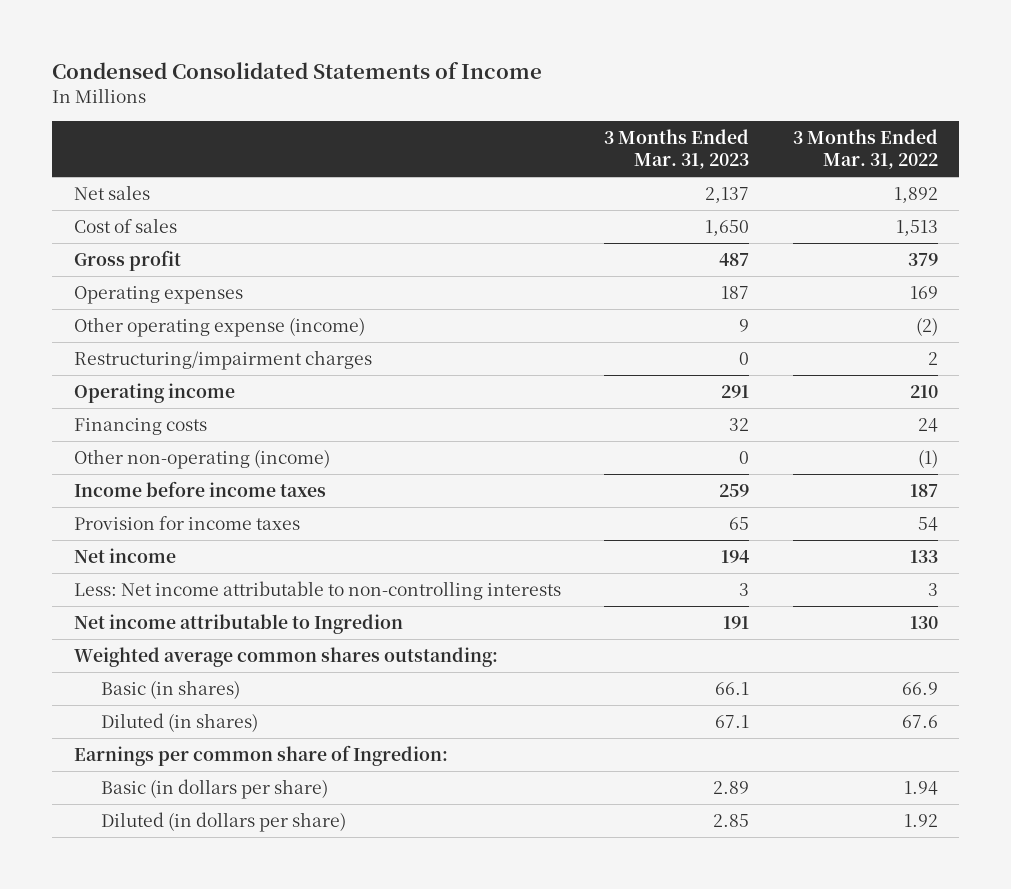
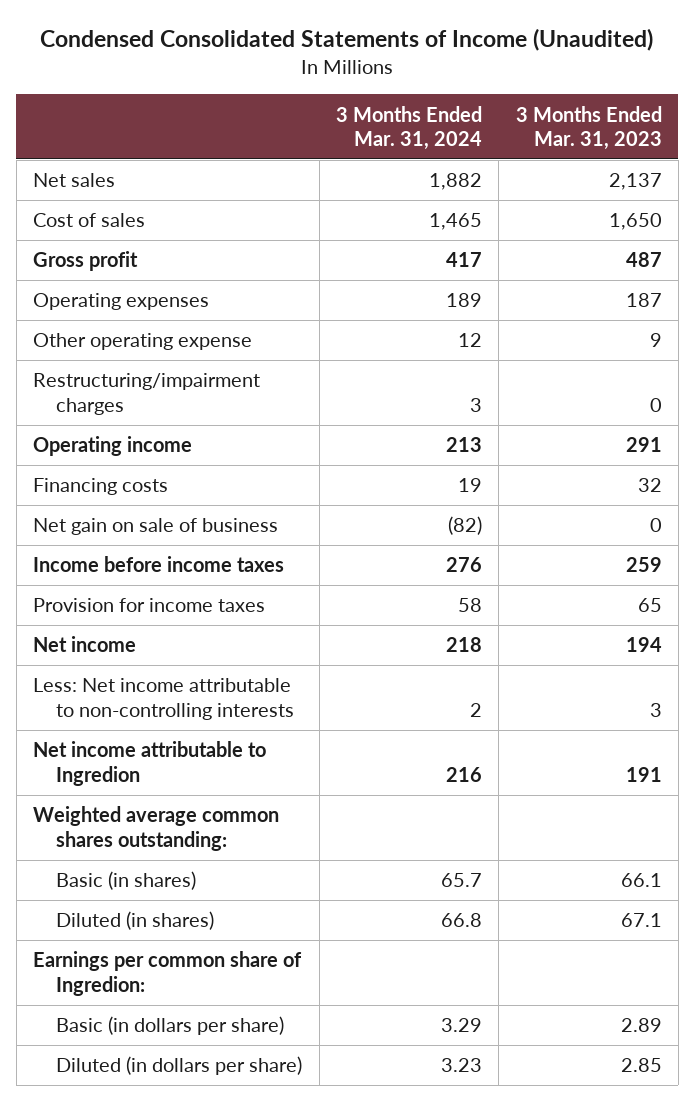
[51,62,542,80] Condensed Consolidated Statements of Income -> [40,28,654,52] Condensed Consolidated Statements of Income (Unaudited)
[792,128,938,170] 3 Months Ended Mar. 31, 2022 -> none
none -> [335,105,482,151] 3 Months Ended Mar. 31, 2024
[73,316,365,337] Other operating expense (income) -> [32,333,252,351] Other operating expense
[73,448,330,469] Other non-operating (income) -> none
none -> [32,518,278,536] Net gain on sale of business

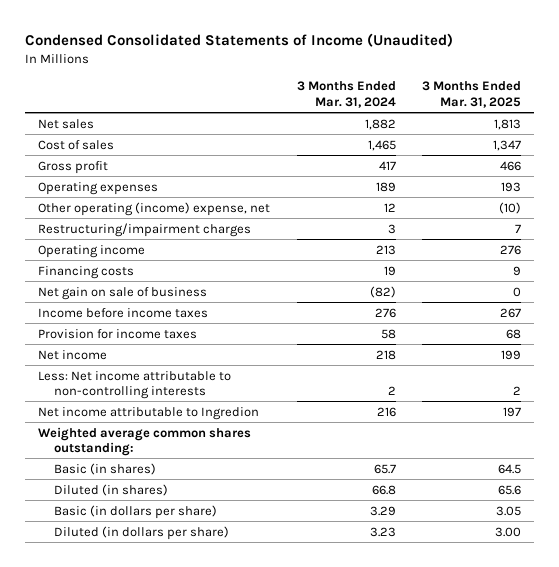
[515,105,662,151] 3 Months Ended Mar. 31, 2023 -> none
none -> [421,81,521,108] 3 Months Ended Mar. 31, 2025
[32,333,252,351] Other operating expense -> [38,201,271,216] Other operating (income) expense, net
[32,951,302,996] Earnings per common share of Ingredion: -> none

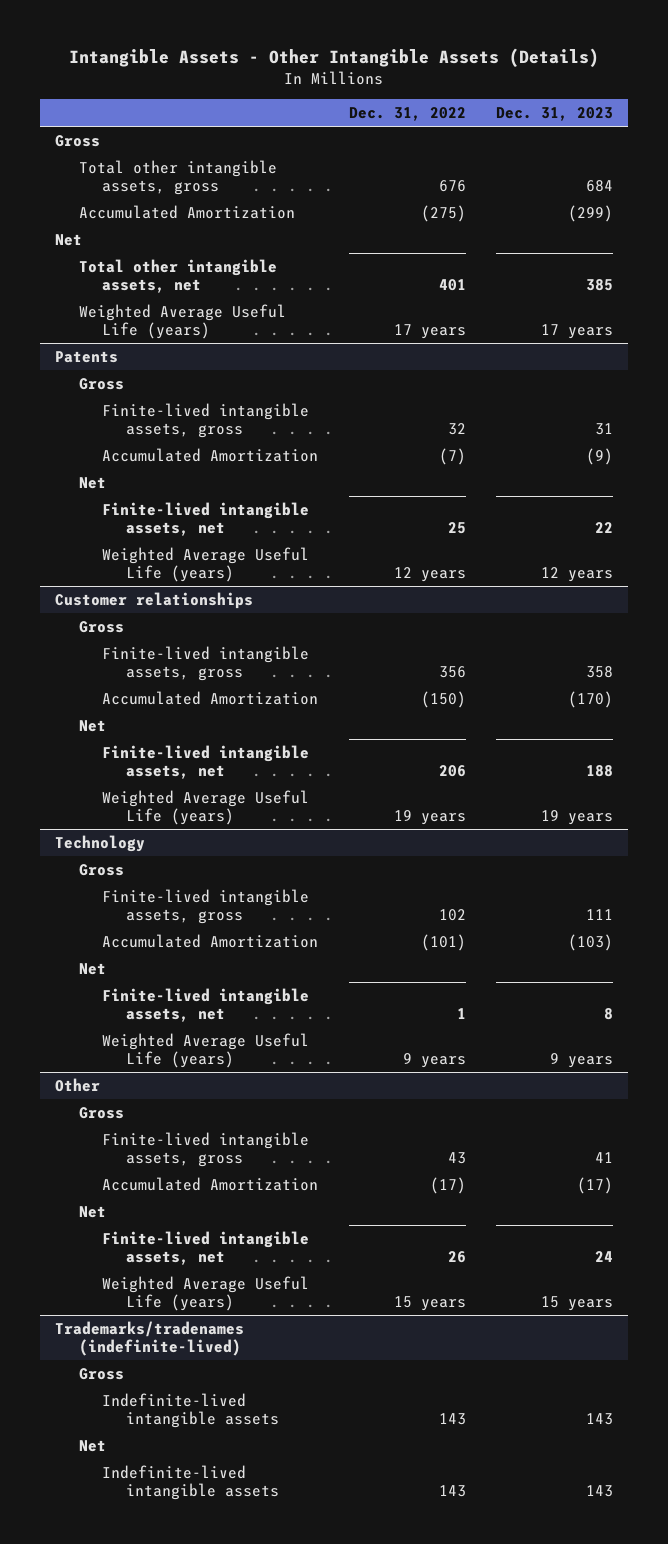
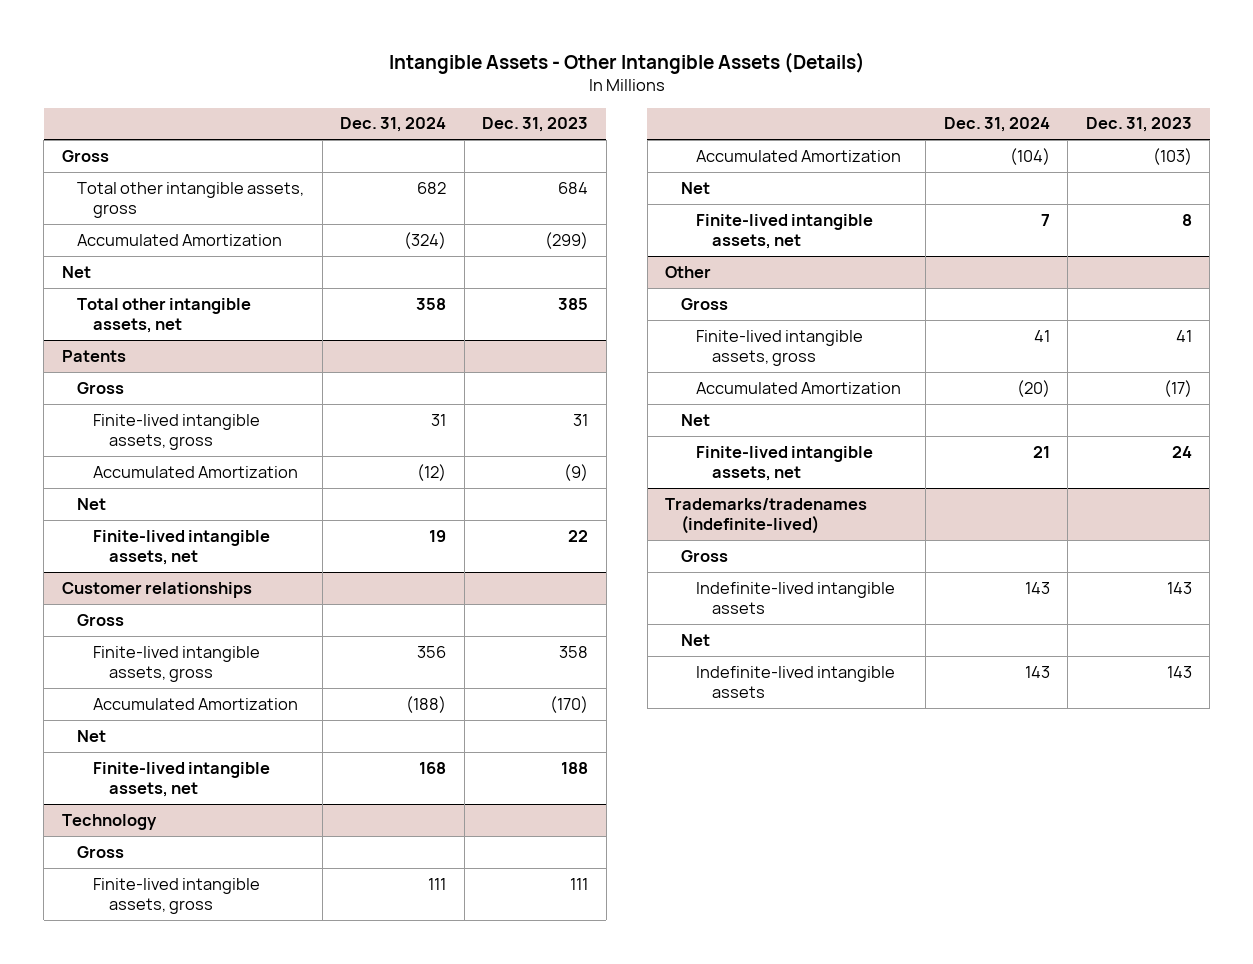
[348,107,466,122] Dec. 31, 2022 -> none
none -> [340,117,447,133] Dec. 31, 2024
[78,303,286,340] Weighted Average Useful Life (years) -> none
[102,546,310,583] Weighted Average Useful Life (years) -> none
[102,789,310,826] Weighted Average Useful Life (years) -> none
[102,1032,310,1069] Weighted Average Useful Life (years) -> none
[102,1275,310,1312] Weighted Average Useful Life (years) -> none

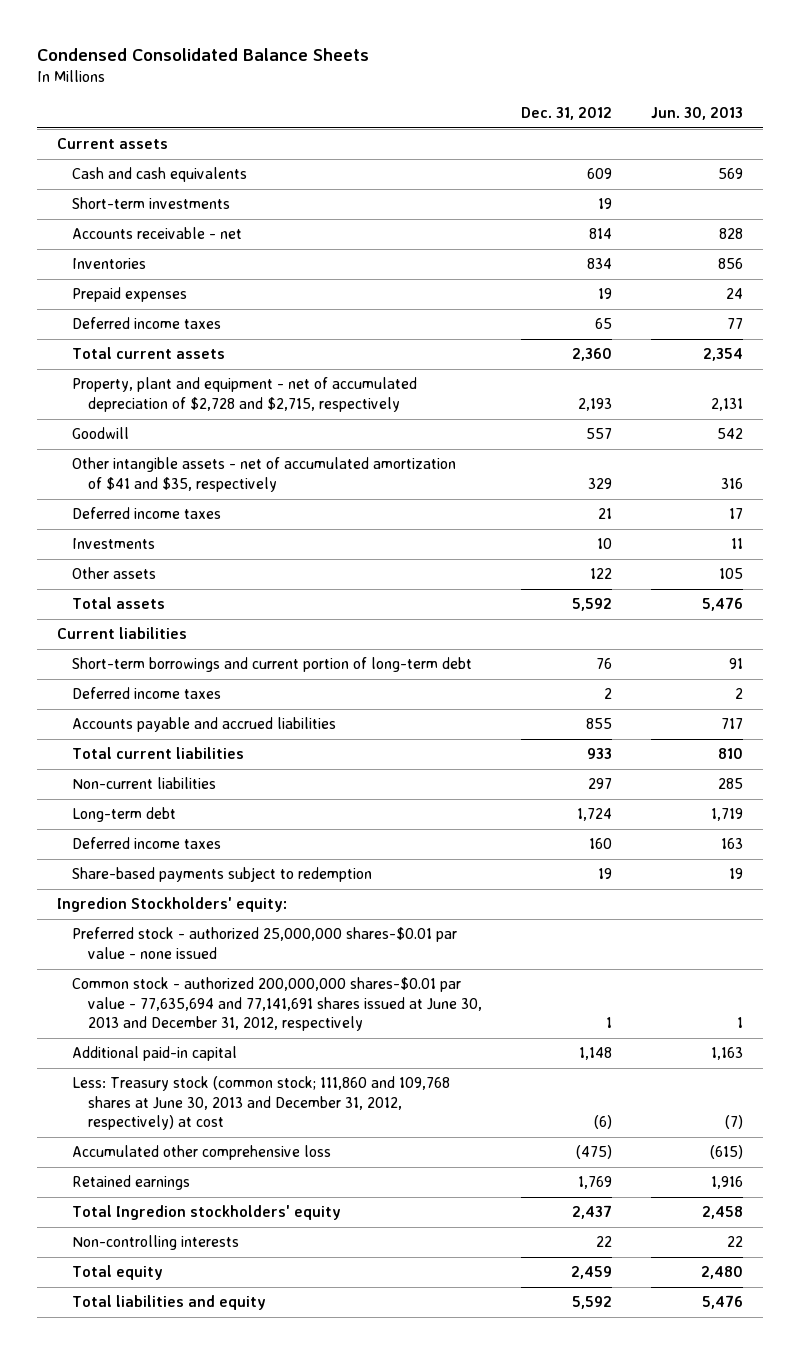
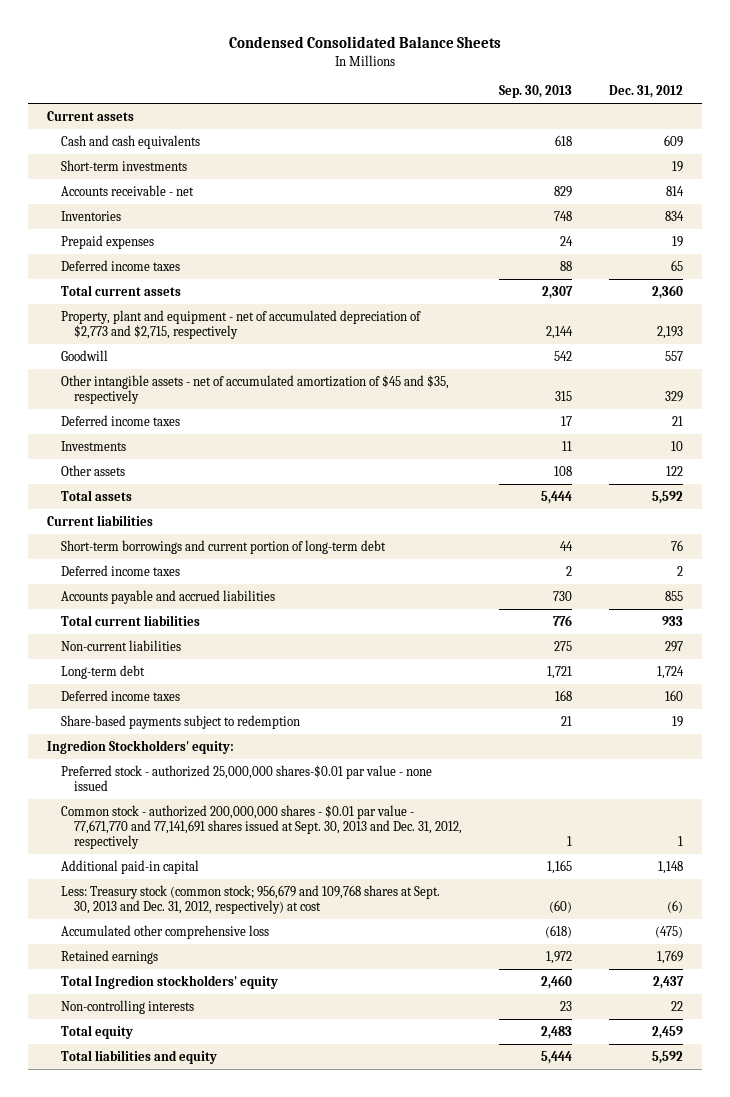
[651,106,744,120] Jun. 30, 2013 -> none
none -> [499,85,573,99] Sep. 30, 2013
[72,377,418,412] Property, plant and equipment - net of accumulated depreciation of $2,728 and $2,715, respectively -> [60,309,421,339] Property, plant and equipment - net of accumulated depreciation of $2,773 and $2,715, respectively
[72,457,457,492] Other intangible assets - net of accumulated amortization of $41 and $35, respectively -> [60,374,449,404] Other intangible assets - net of accumulated amortization of $45 and $35, respectively
[72,977,482,1031] Common stock - authorized 200,000,000 shares-$0.01 par value - 77,635,694 and 77,141,691 shares issued at June 30, 2013 and December 31, 2012, respectively -> [60,804,463,849] Common stock - authorized 200,000,000 shares - $0.01 par value - 77,671,770 and 77,141,691 shares issued at Sept. 30, 2013 and Dec. 31, 2012, respectively
[72,1076,451,1130] Less: Treasury stock (common stock; 111,860 and 109,768 shares at June 30, 2013 and December 31, 2012, respectively) at cost -> [60,884,440,914] Less: Treasury stock (common stock; 956,679 and 109,768 shares at Sept. 30, 2013 and Dec. 31, 2012, respectively) at cost

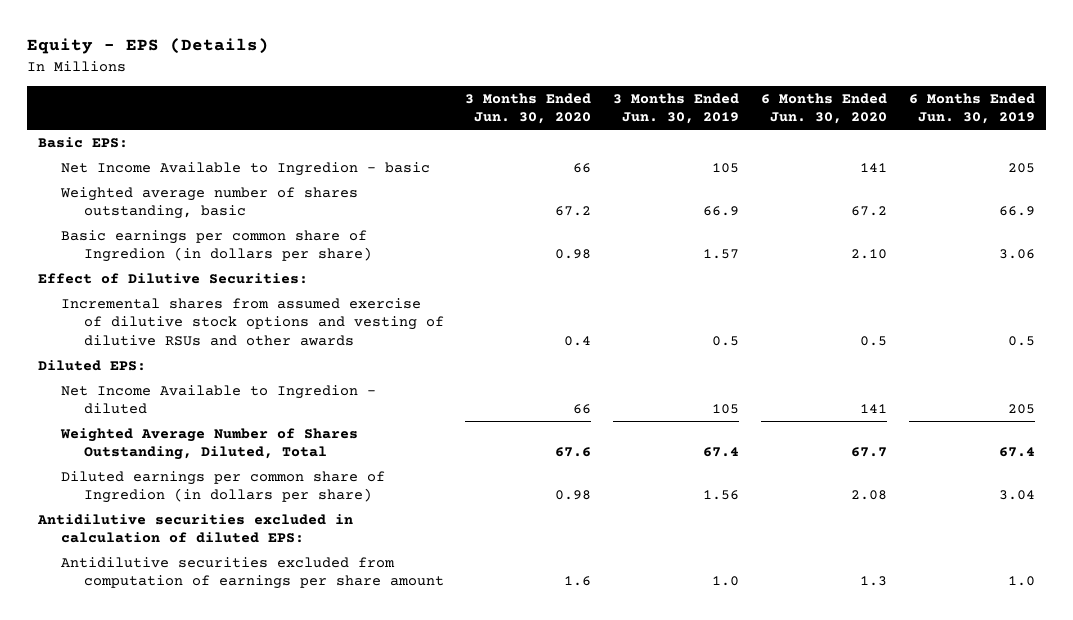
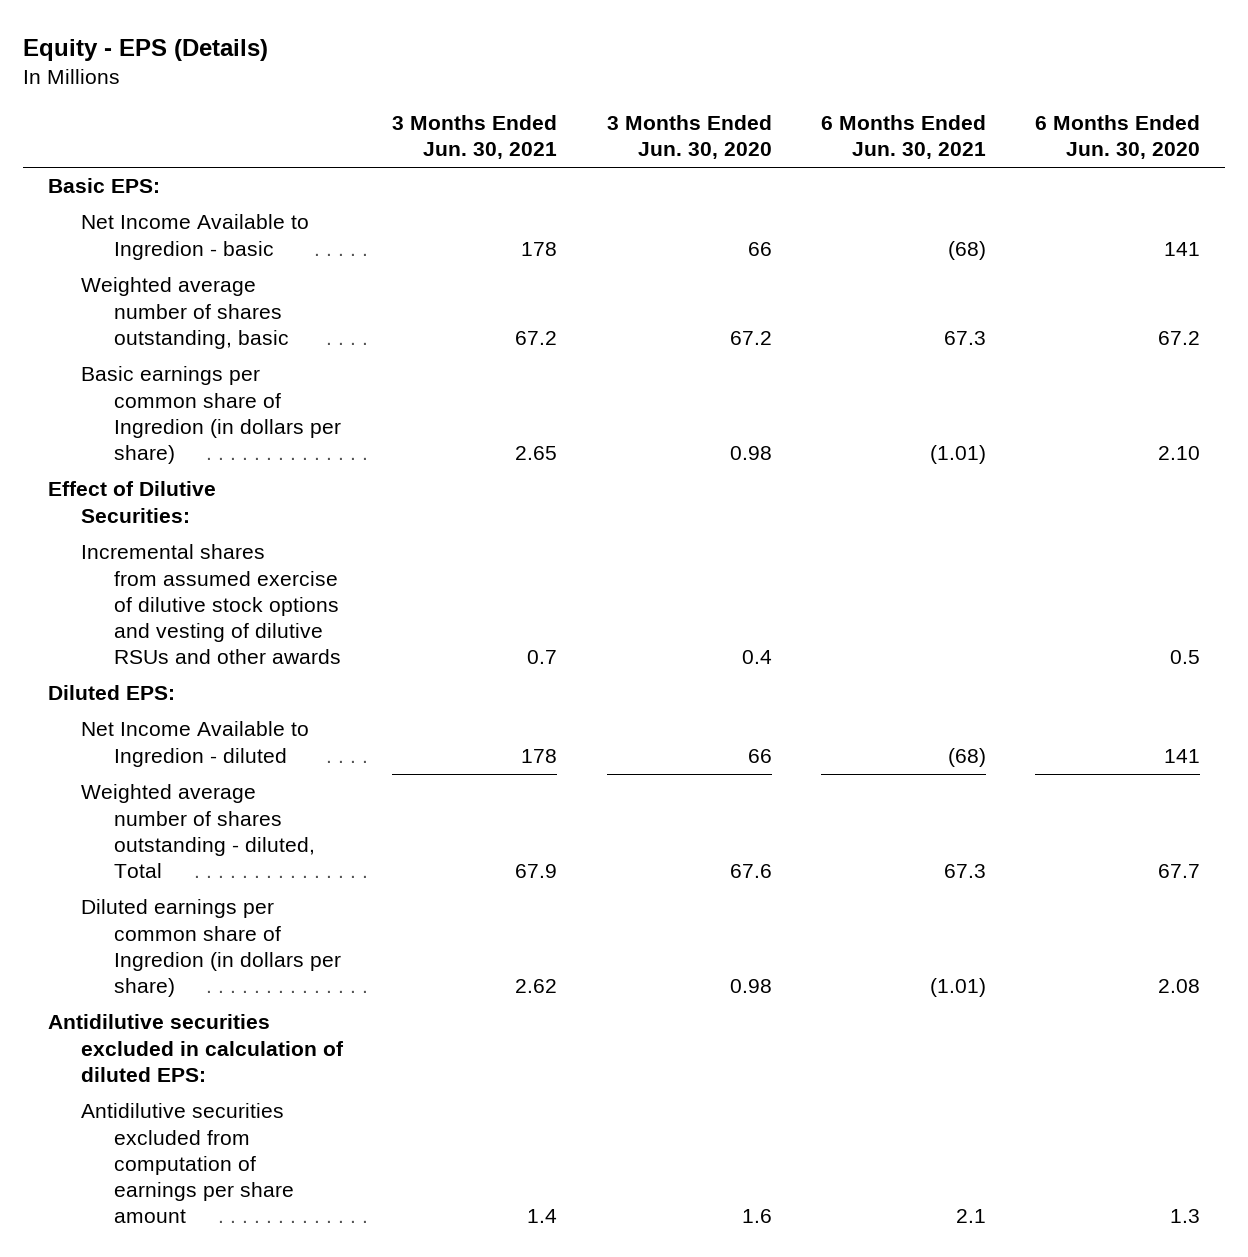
[613,92,740,125] 3 Months Ended Jun. 30, 2019 -> none
[909,92,1036,125] 6 Months Ended Jun. 30, 2019 -> none
none -> [392,115,558,160] 3 Months Ended Jun. 30, 2021
none -> [820,115,986,160] 6 Months Ended Jun. 30, 2021
[59,427,358,461] Weighted Average Number of Shares Outstanding, Diluted, Total -> [80,784,315,879] Weighted average number of shares outstanding - diluted, Total

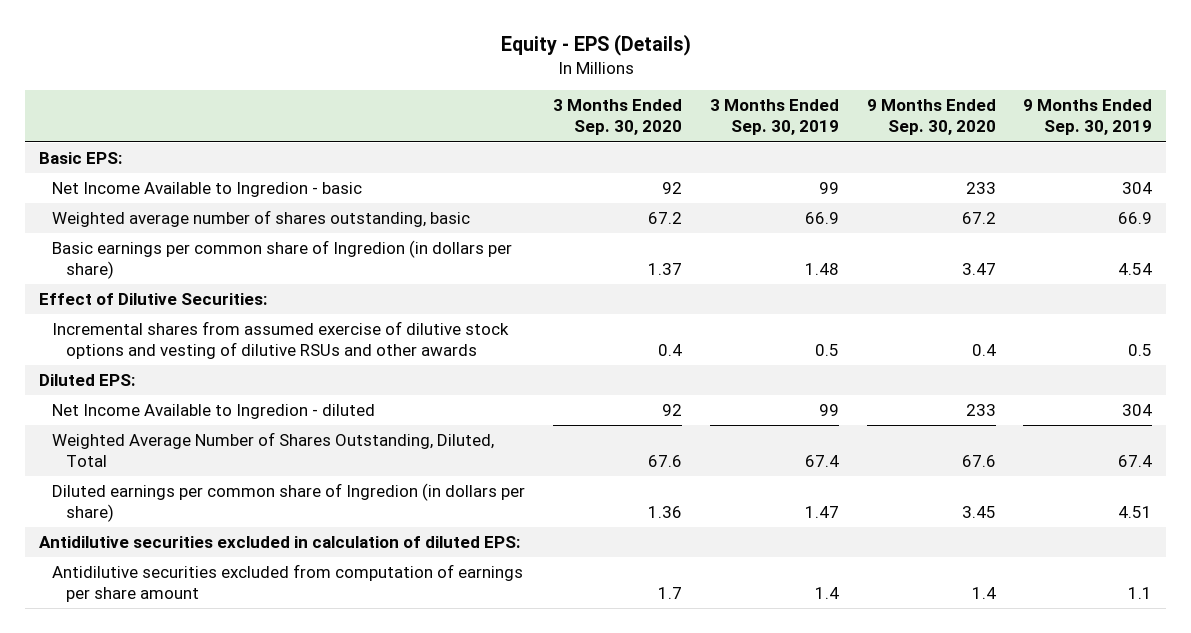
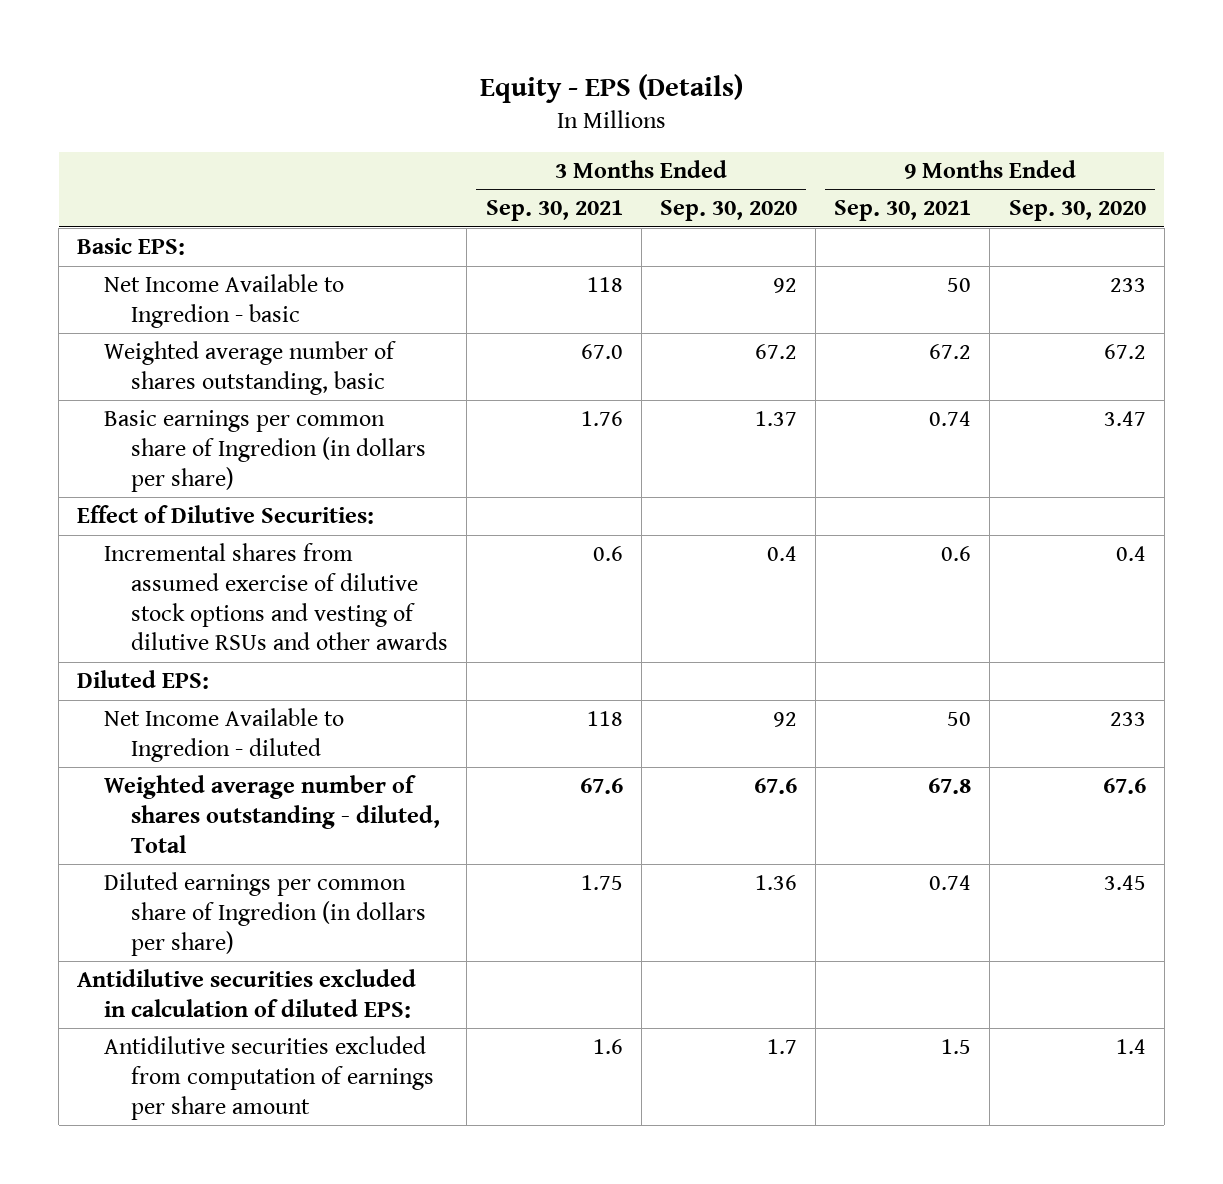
[709,99,839,136] 3 Months Ended Sep. 30, 2019 -> none
[1023,99,1153,136] 9 Months Ended Sep. 30, 2019 -> none
none -> [485,200,623,222] Sep. 30, 2021
none -> [834,200,972,222] Sep. 30, 2021
[52,432,495,468] Weighted Average Number of Shares Outstanding, Diluted, Total -> [104,775,441,853] Weighted average number of shares outstanding - diluted, Total

